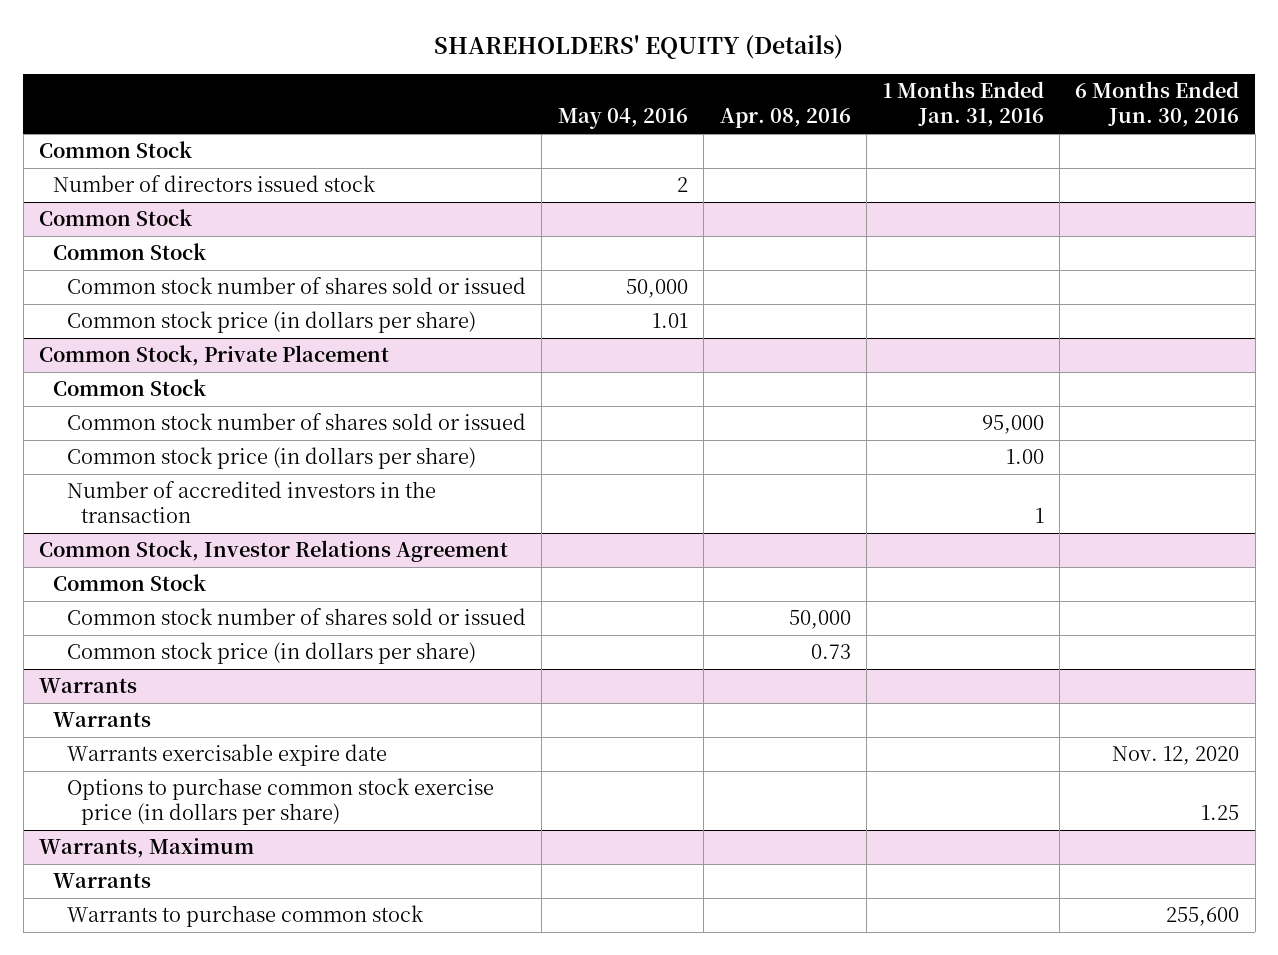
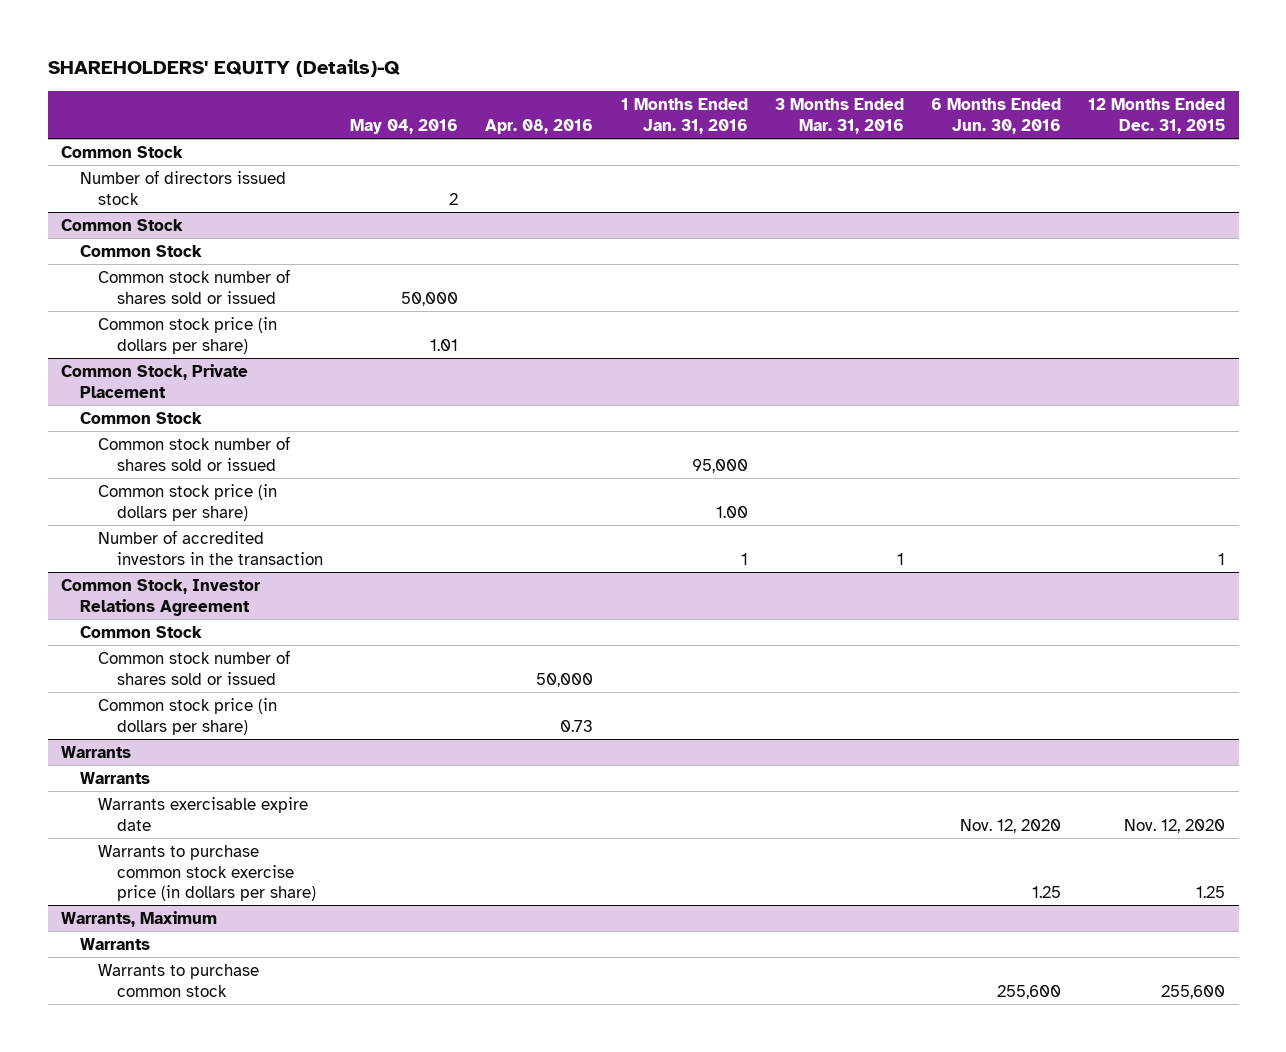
[434,34,844,59] SHAREHOLDERS' EQUITY (Details) -> [47,59,400,78] SHAREHOLDERS' EQUITY (Details)-Q
none -> [774,98,904,134] 3 Months Ended Mar. 31, 2016
none -> [1088,98,1226,134] 12 Months Ended Dec. 31, 2015
[66,778,494,826] Options to purchase common stock exercise price (in dollars per share) -> [98,845,317,902] Warrants to purchase common stock exercise price (in dollars per share)

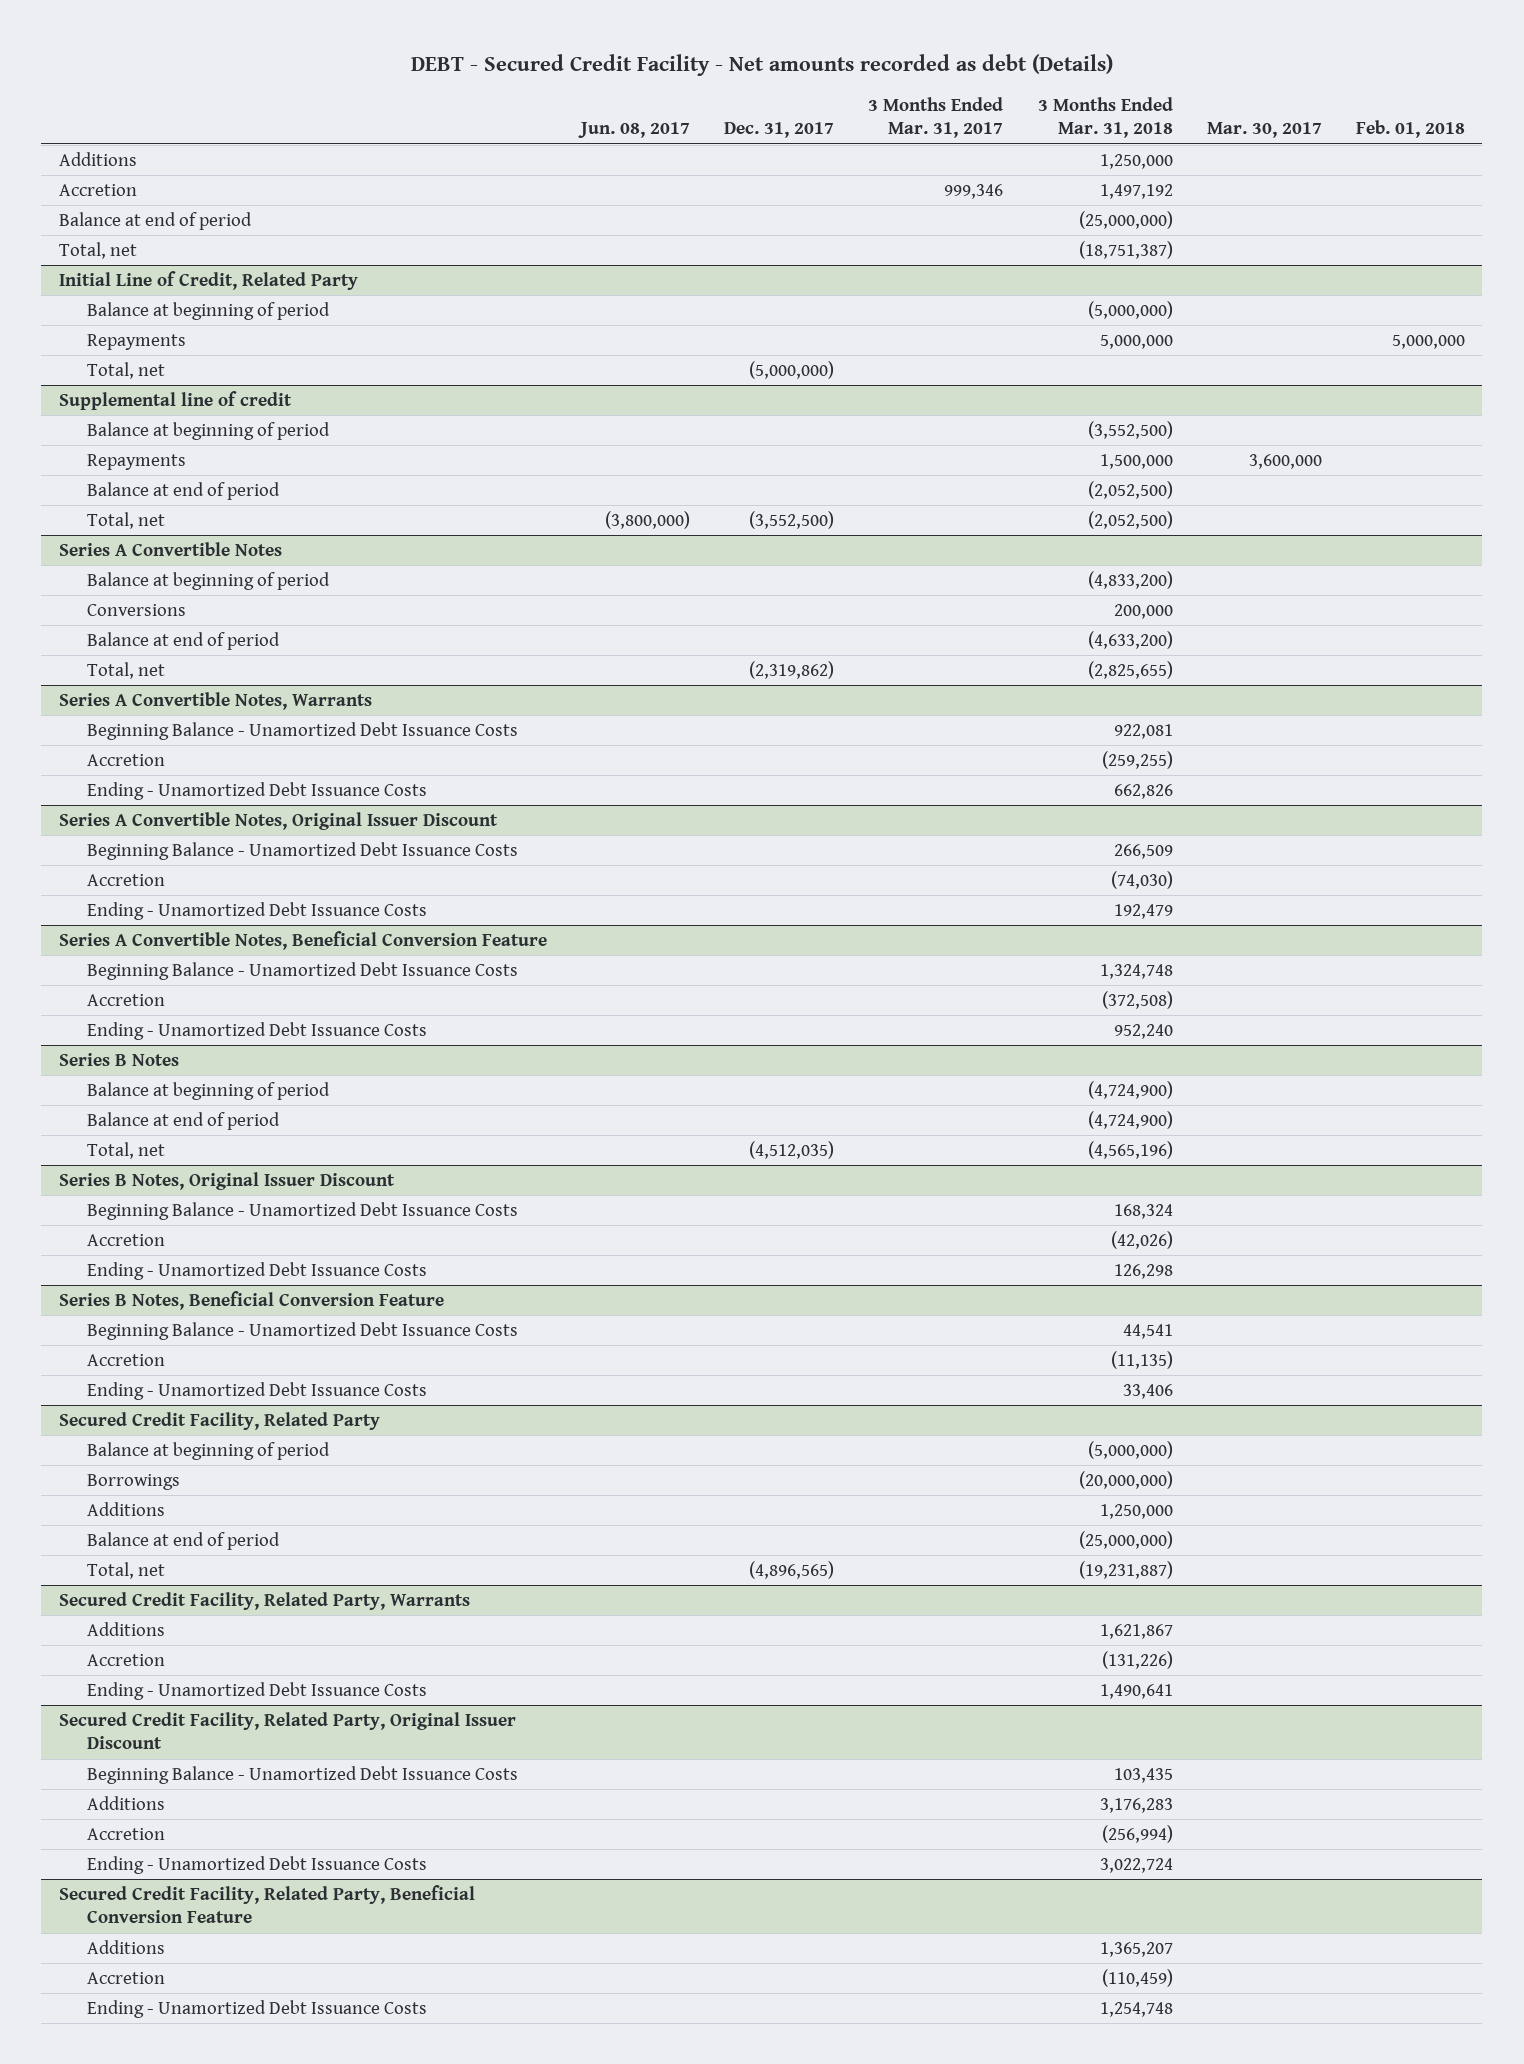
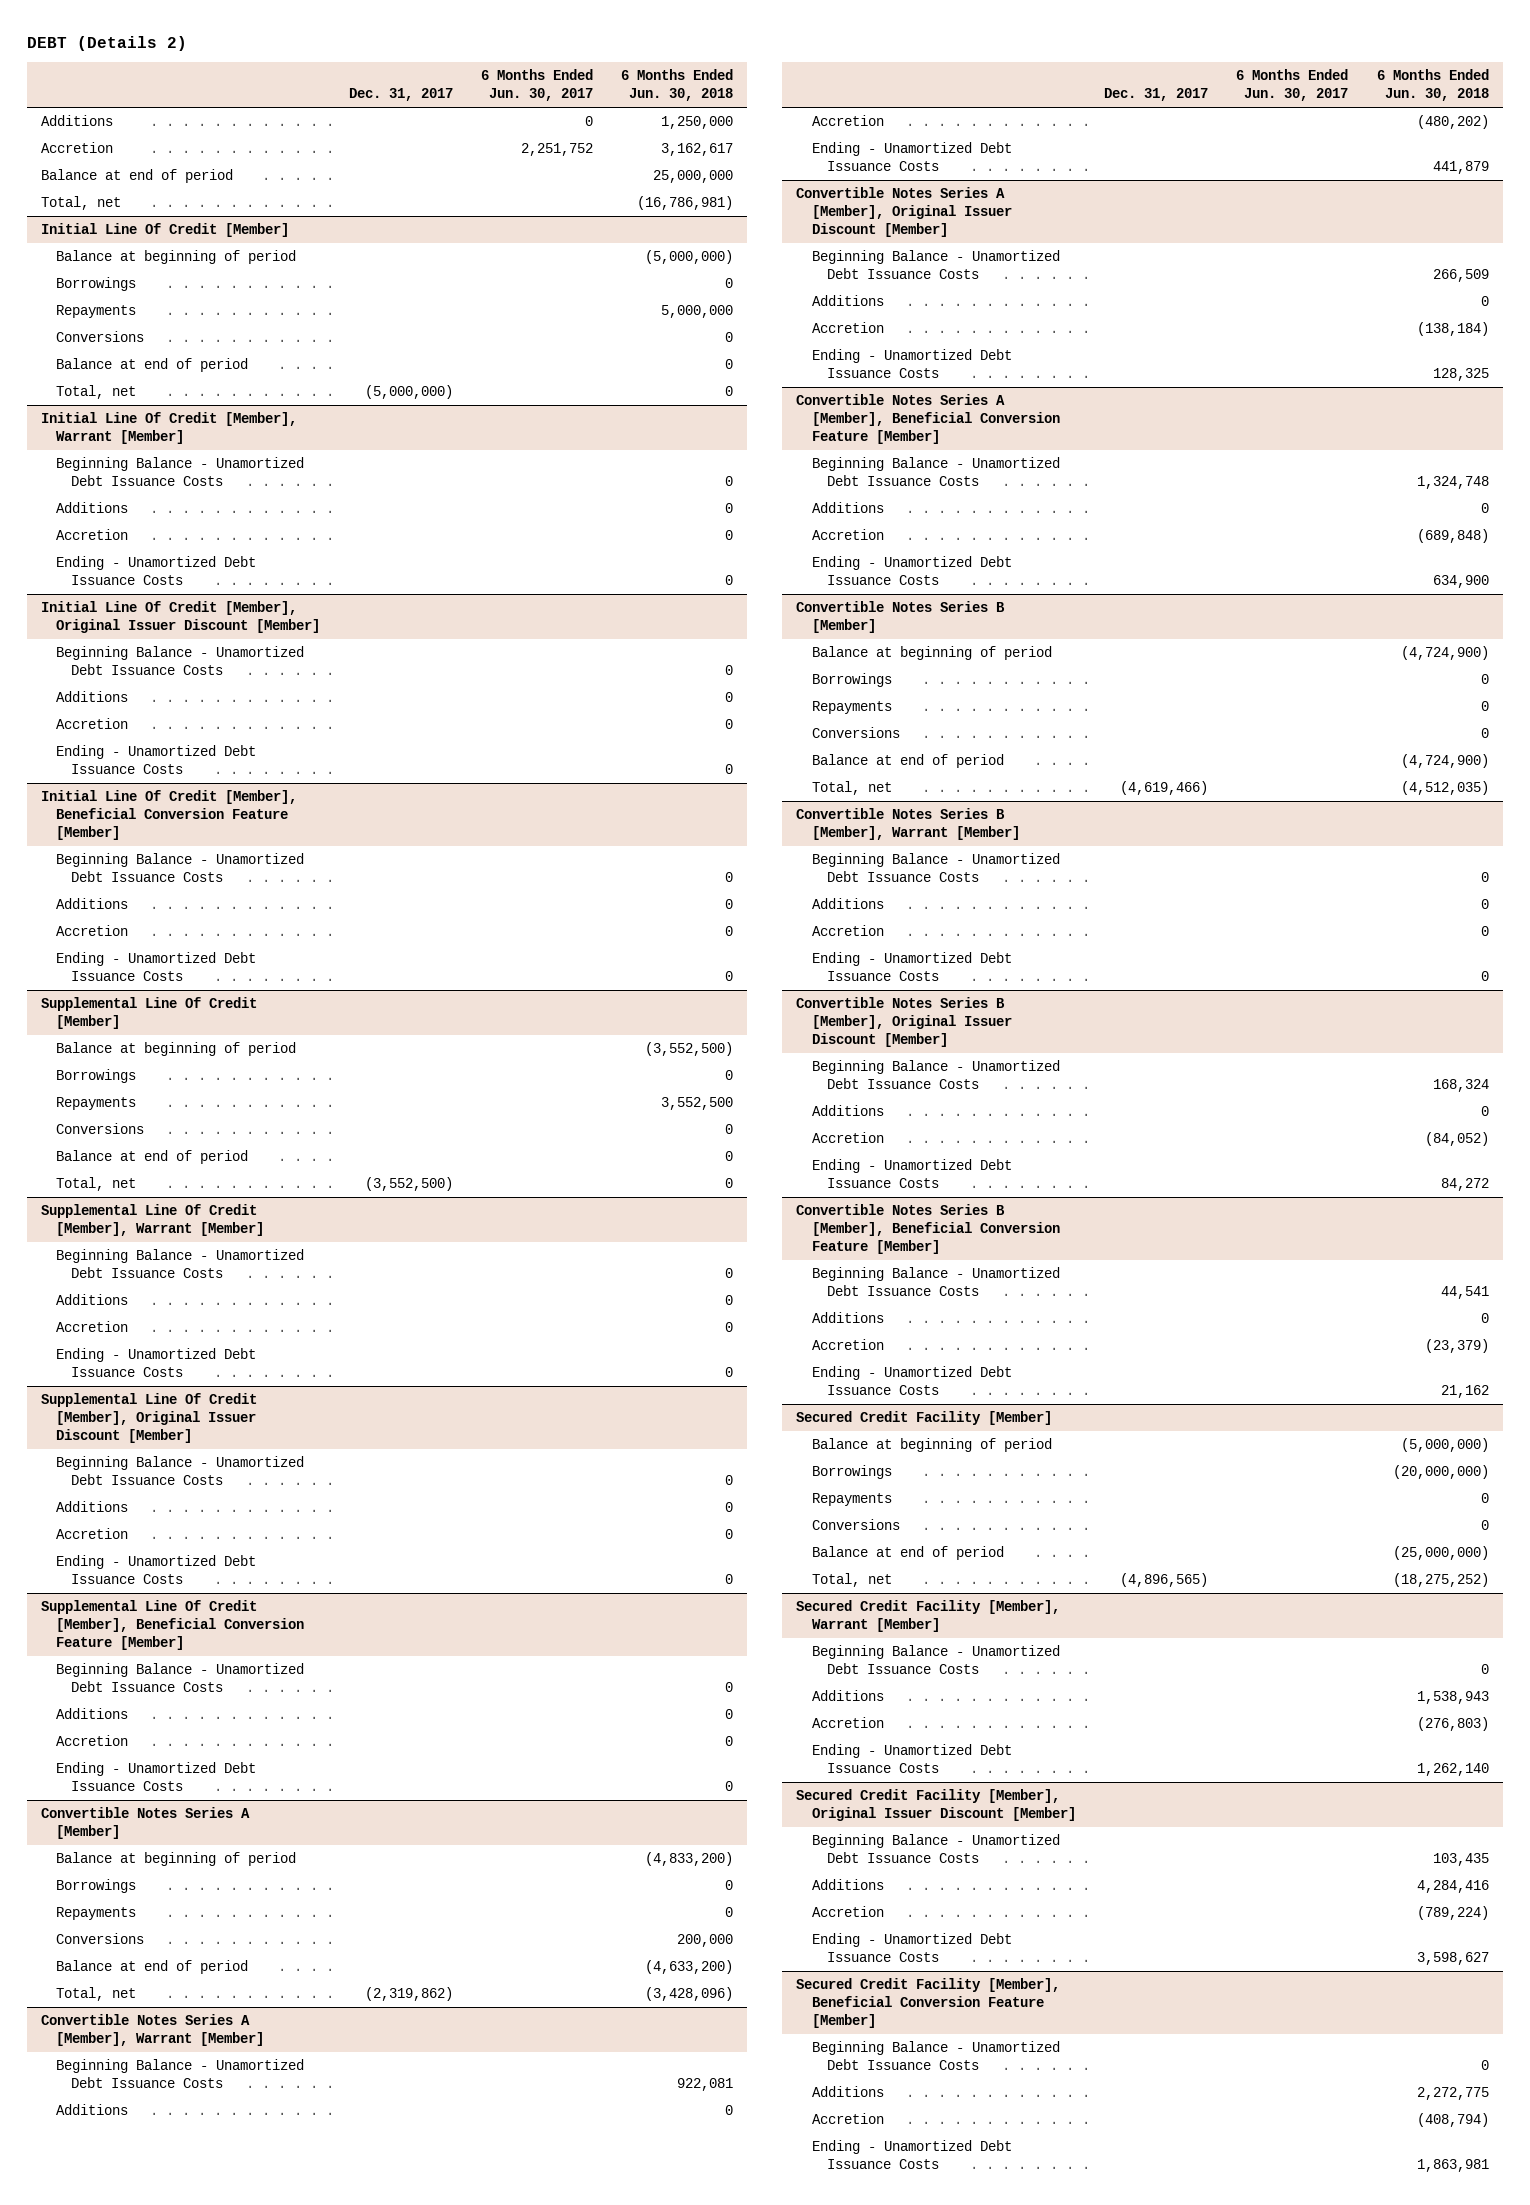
[410,53,1113,76] DEBT - Secured Credit Facility - Net amounts recorded as debt (Details) -> [26,36,187,52] DEBT (Details 2)
[577,122,690,139] Jun. 08, 2017 -> none
[868,96,1004,139] 3 Months Ended Mar. 31, 2017 -> none
[1037,96,1173,139] 3 Months Ended Mar. 31, 2018 -> none
[1207,122,1323,139] Mar. 30, 2017 -> none
[1356,120,1466,139] Feb. 01, 2018 -> none
none -> [480,69,593,101] 6 Months Ended Jun. 30, 2017
none -> [621,69,734,101] 6 Months Ended Jun. 30, 2018
[58,271,358,291] Initial Line of Credit, Related Party -> [40,223,289,238] Initial Line Of Credit [Member]
none -> [56,277,137,292] Borrowings
none -> [56,331,145,343] Conversions
none -> [56,358,249,373] Balance at end of period
none -> [40,412,297,445] Initial Line Of Credit [Member], Warrant [Member]
none -> [56,457,305,487] Beginning Balance - Unamortized Debt Issuance Costs
none -> [56,502,129,514] Additions
none -> [56,529,129,541] Accretion
none -> [56,556,257,586] Ending - Unamortized Debt Issuance Costs
none -> [40,601,321,634] Initial Line Of Credit [Member], Original Issuer Discount [Member]
none -> [56,646,305,676] Beginning Balance - Unamortized Debt Issuance Costs
none -> [56,691,129,703] Additions
none -> [56,718,129,730] Accretion
none -> [56,745,257,775] Ending - Unamortized Debt Issuance Costs
none -> [40,790,297,840] Initial Line Of Credit [Member], Beneficial Conversion Feature [Member]
none -> [56,853,305,883] Beginning Balance - Unamortized Debt Issuance Costs
none -> [56,898,129,910] Additions
none -> [56,925,129,937] Accretion
none -> [56,952,257,982] Ending - Unamortized Debt Issuance Costs
[58,391,292,411] Supplemental line of credit -> [40,997,257,1030] Supplemental Line Of Credit [Member]
none -> [56,1069,137,1084] Borrowings
none -> [56,1123,145,1135] Conversions
none -> [40,1204,265,1237] Supplemental Line Of Credit [Member], Warrant [Member]
none -> [56,1249,305,1279] Beginning Balance - Unamortized Debt Issuance Costs
none -> [56,1294,129,1306] Additions
none -> [56,1321,129,1333] Accretion
none -> [56,1348,257,1378] Ending - Unamortized Debt Issuance Costs
none -> [40,1393,257,1443] Supplemental Line Of Credit [Member], Original Issuer Discount [Member]
none -> [56,1456,305,1486] Beginning Balance - Unamortized Debt Issuance Costs
none -> [56,1501,129,1513] Additions
none -> [56,1528,129,1540] Accretion
none -> [56,1555,257,1585] Ending - Unamortized Debt Issuance Costs
none -> [40,1600,305,1650] Supplemental Line Of Credit [Member], Beneficial Conversion Feature [Member]
none -> [56,1663,305,1693] Beginning Balance - Unamortized Debt Issuance Costs
none -> [56,1708,129,1720] Additions
none -> [56,1735,129,1747] Accretion
none -> [56,1762,257,1792] Ending - Unamortized Debt Issuance Costs
[58,542,282,557] Series A Convertible Notes -> [40,1807,250,1840] Convertible Notes Series A [Member]
none -> [56,1879,137,1894] Borrowings
none -> [56,1907,137,1921] Repayments
[58,692,372,711] Series A Convertible Notes, Warrants -> [40,2014,265,2047] Convertible Notes Series A [Member], Warrant [Member]
none -> [56,2104,129,2116] Additions
[58,812,498,831] Series A Convertible Notes, Original Issuer Discount -> [796,187,1012,237] Convertible Notes Series A [Member], Original Issuer Discount [Member]
none -> [811,295,884,307] Additions
[58,931,547,951] Series A Convertible Notes, Beneficial Conversion Feature -> [796,394,1060,444] Convertible Notes Series A [Member], Beneficial Conversion Feature [Member]
none -> [811,502,884,514] Additions
[87,1082,331,1101] Balance at beginning of period -> none
[87,1112,281,1131] Balance at end of period -> none
[87,1142,166,1160] Total, net -> none
none -> [796,601,1006,634] Convertible Notes Series B [Member]
none -> [811,646,1052,661] Balance at beginning of period
none -> [811,673,892,688] Borrowings
none -> [811,701,892,715] Repayments
none -> [811,727,900,739] Conversions
none -> [811,754,1004,769] Balance at end of period
none -> [811,781,892,796] Total, net
[58,1053,179,1067] Series B Notes -> [796,808,1020,841] Convertible Notes Series B [Member], Warrant [Member]
none -> [811,853,1060,883] Beginning Balance - Unamortized Debt Issuance Costs
none -> [811,898,884,910] Additions
none -> [811,925,884,937] Accretion
none -> [811,952,1012,982] Ending - Unamortized Debt Issuance Costs
[58,1172,395,1191] Series B Notes, Original Issuer Discount -> [796,997,1012,1047] Convertible Notes Series B [Member], Original Issuer Discount [Member]
none -> [811,1105,884,1117] Additions
[58,1291,444,1311] Series B Notes, Beneficial Conversion Feature -> [796,1204,1060,1254] Convertible Notes Series B [Member], Beneficial Conversion Feature [Member]
none -> [811,1312,884,1324] Additions
[58,1412,380,1431] Secured Credit Facility, Related Party -> [796,1411,1053,1426] Secured Credit Facility [Member]
[87,1502,166,1517] Additions -> none
none -> [811,1493,892,1507] Repayments
none -> [811,1519,900,1531] Conversions
[58,1592,470,1611] Secured Credit Facility, Related Party, Warrants -> [796,1600,1061,1633] Secured Credit Facility [Member], Warrant [Member]
none -> [811,1645,1060,1675] Beginning Balance - Unamortized Debt Issuance Costs
[58,1712,516,1750] Secured Credit Facility, Related Party, Original Issuer Discount -> [796,1789,1076,1822] Secured Credit Facility [Member], Original Issuer Discount [Member]
[58,1885,475,1924] Secured Credit Facility, Related Party, Beneficial Conversion Feature -> [796,1978,1061,2028] Secured Credit Facility [Member], Beneficial Conversion Feature [Member]
none -> [811,2041,1060,2071] Beginning Balance - Unamortized Debt Issuance Costs

